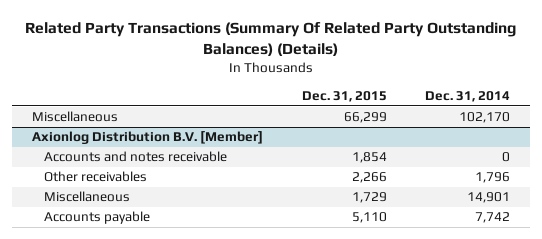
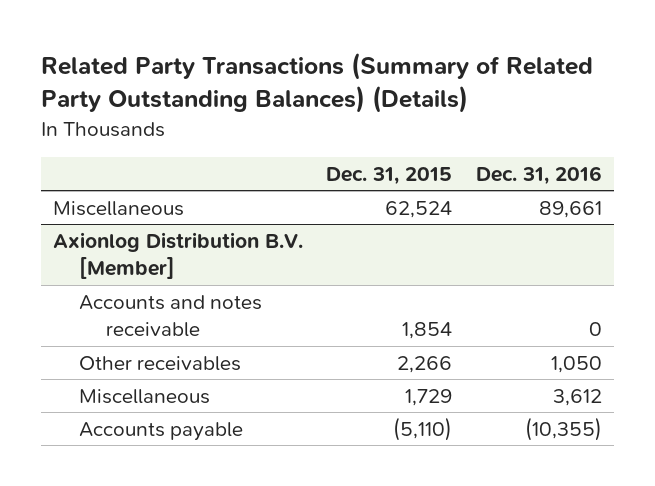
[25,22,517,57] Related Party Transactions (Summary Of Related Party Outstanding Balances) (Details) -> [41,51,594,113] Related Party Transactions (Summary of Related Party Outstanding Balances) (Details)
[425,91,511,103] Dec. 31, 2014 -> none
none -> [476,165,603,185] Dec. 31, 2016
[343,112,387,124] 66,299 -> [385,200,453,218] 62,524
[351,212,387,224] 5,110 -> [393,416,453,441] (5,110)

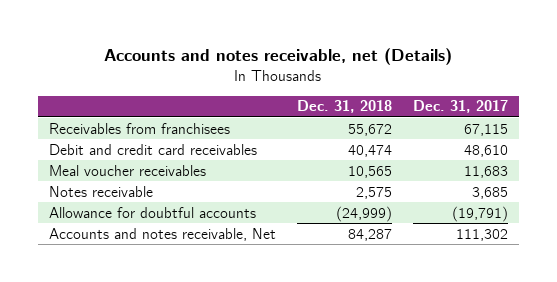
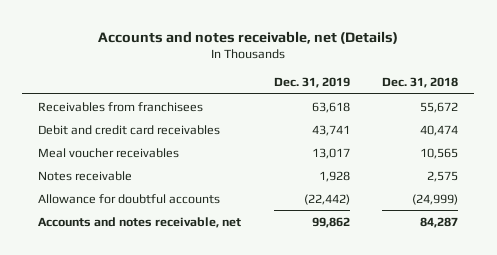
[413,100,509,114] Dec. 31, 2017 -> none
none -> [273,77,350,89] Dec. 31, 2019
[48,227,276,241] Accounts and notes receivable, Net -> [38,216,242,228] Accounts and notes receivable, net

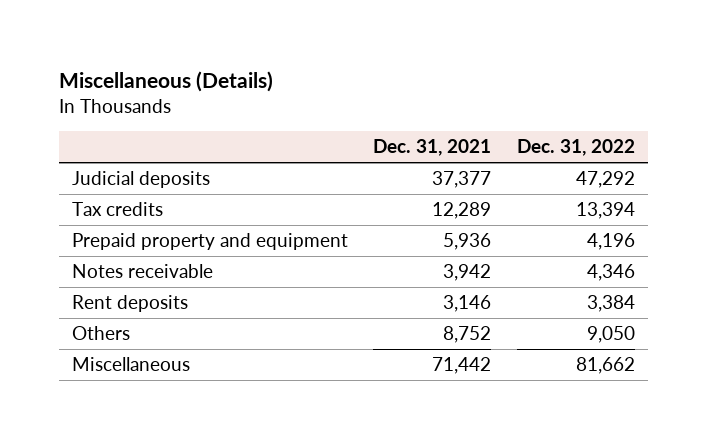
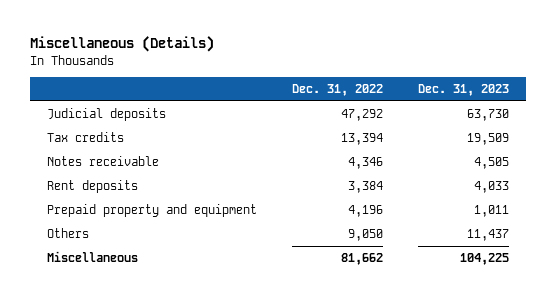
[373,139,492,157] Dec. 31, 2021 -> none
none -> [417,84,509,97] Dec. 31, 2023
[71,233,348,251] Prepaid property and equipment -> [47,204,258,218] Prepaid property and equipment

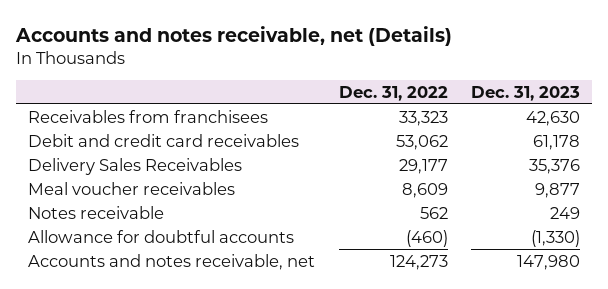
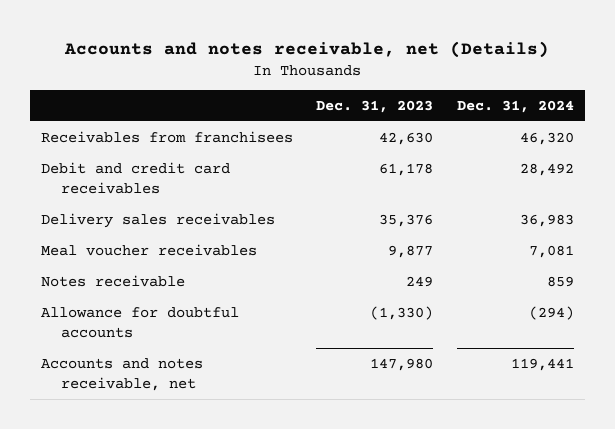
[338,85,448,101] Dec. 31, 2022 -> none
none -> [456,99,574,113] Dec. 31, 2024
[28,157,243,175] Delivery Sales Receivables -> [41,212,276,228] Delivery sales receivables

